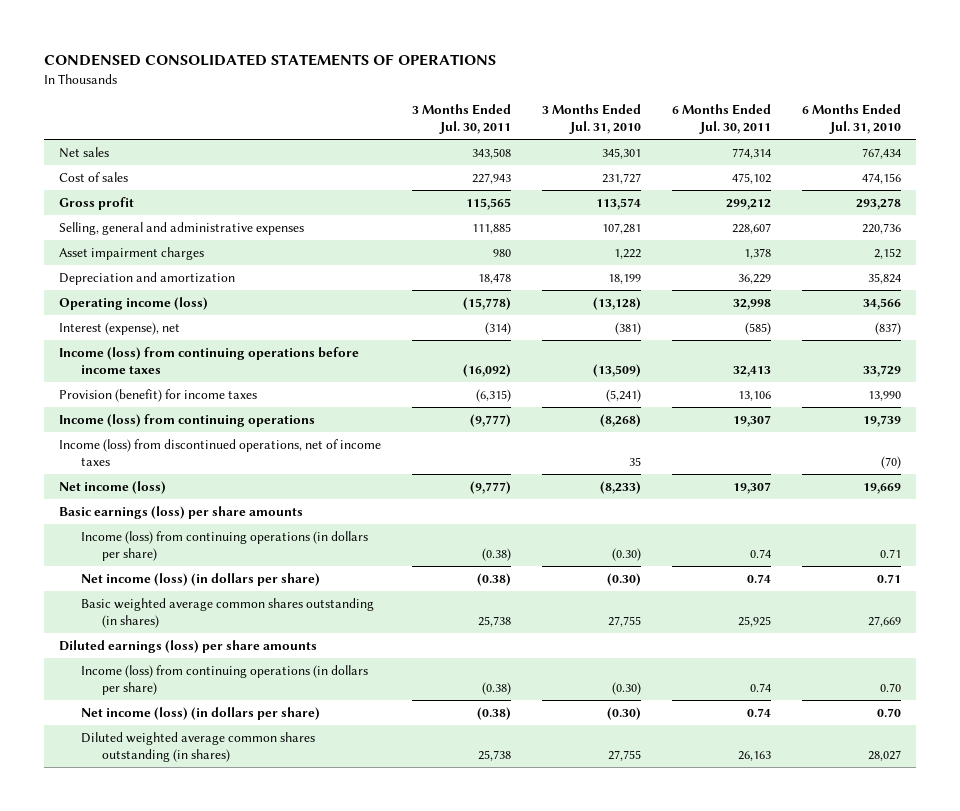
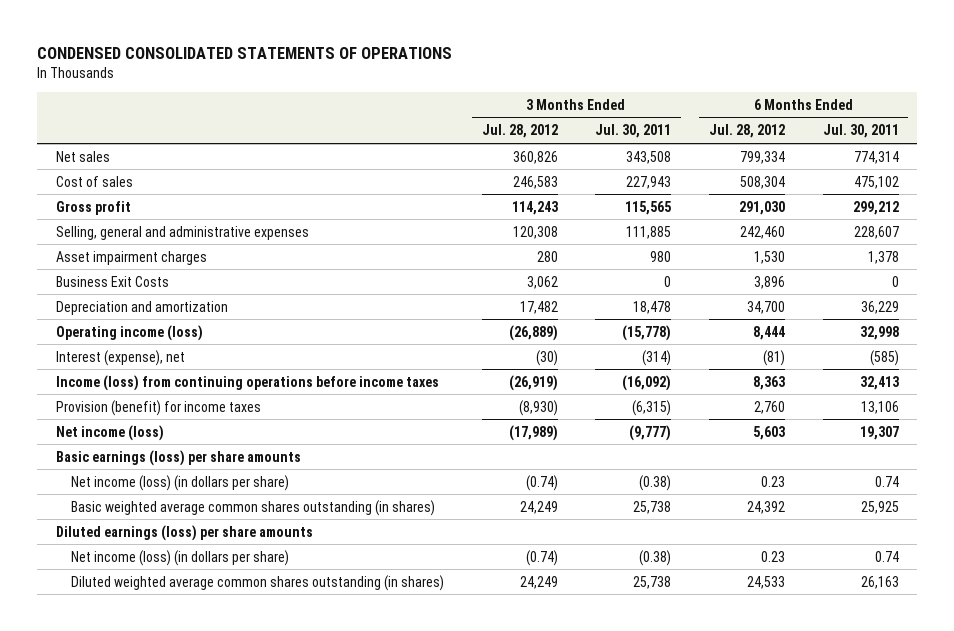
[542,104,642,135] 3 Months Ended Jul. 31, 2010 -> none
[801,104,901,135] 6 Months Ended Jul. 31, 2010 -> none
none -> [481,124,558,139] Jul. 28, 2012
none -> [708,124,785,139] Jul. 28, 2012
none -> [55,275,169,287] Business Exit Costs
[59,413,316,427] Income (loss) from continuing operations -> none
[59,438,382,467] Income (loss) from discontinued operations, net of income taxes -> none
[80,530,368,562] Income (loss) from continuing operations (in dollars per share) -> none
[80,664,368,696] Income (loss) from continuing operations (in dollars per share) -> none

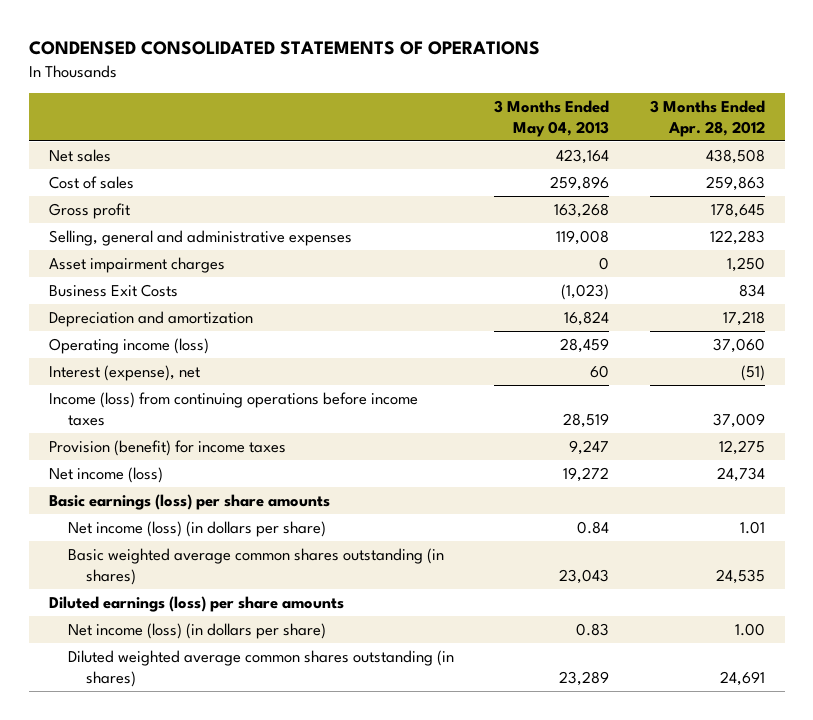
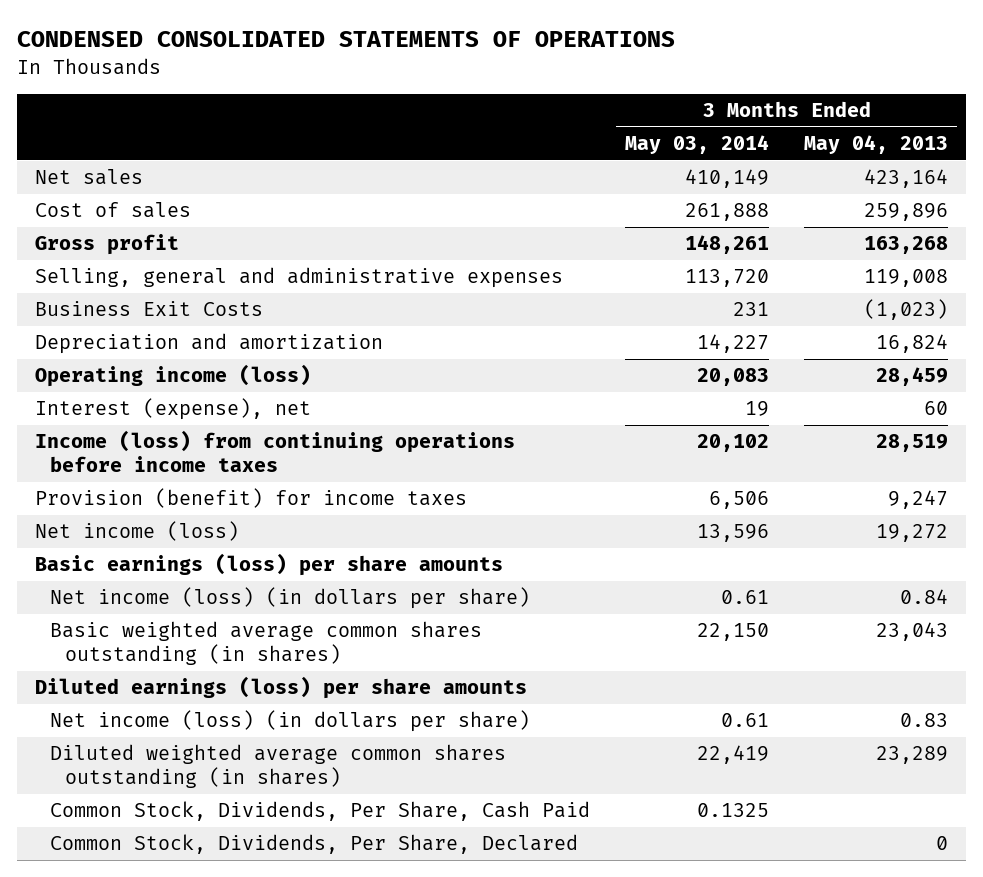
[649,100,765,137] 3 Months Ended Apr. 28, 2012 -> none
none -> [625,135,770,155] May 03, 2014
[48,256,225,273] Asset impairment charges -> none
none -> [49,801,590,822] Common Stock, Dividends, Per Share, Cash Paid
none -> [49,834,578,855] Common Stock, Dividends, Per Share, Declared

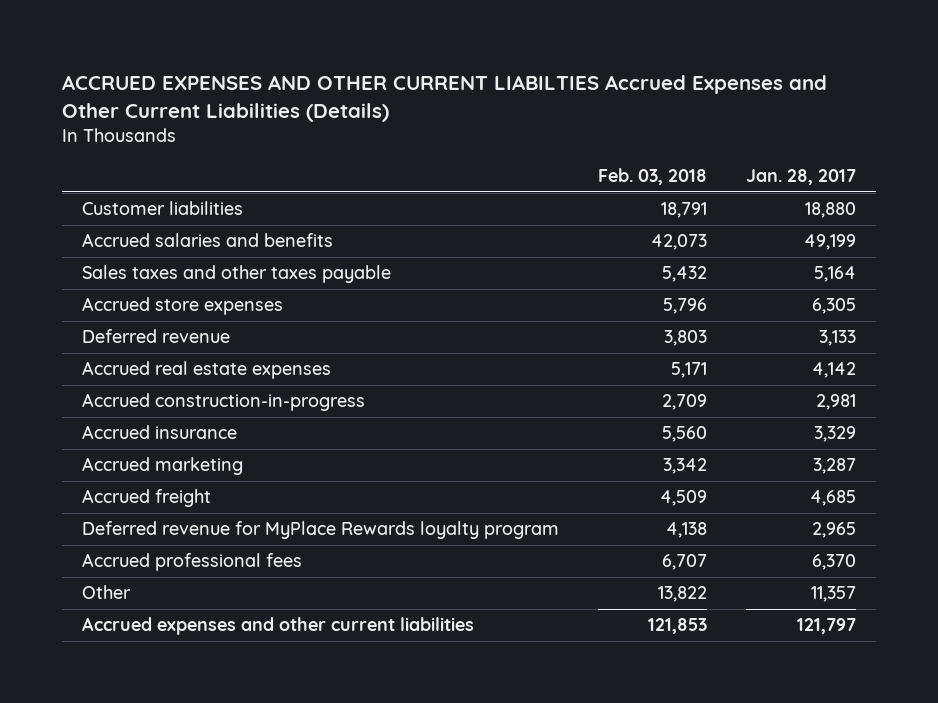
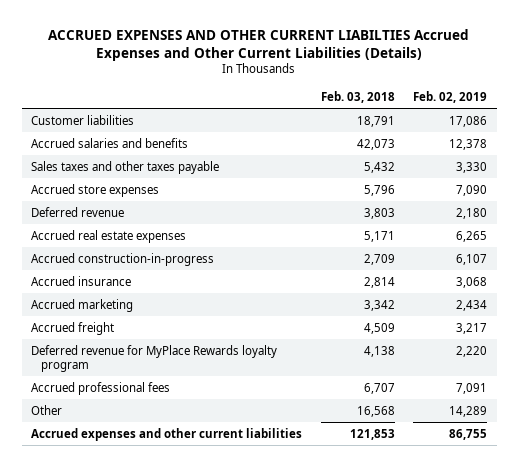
[746,169,857,186] Jan. 28, 2017 -> none
none -> [413,90,488,103] Feb. 02, 2019
[661,426,707,443] 5,560 -> [363,276,395,288] 2,814
[657,586,707,603] 13,822 -> [356,405,395,417] 16,568

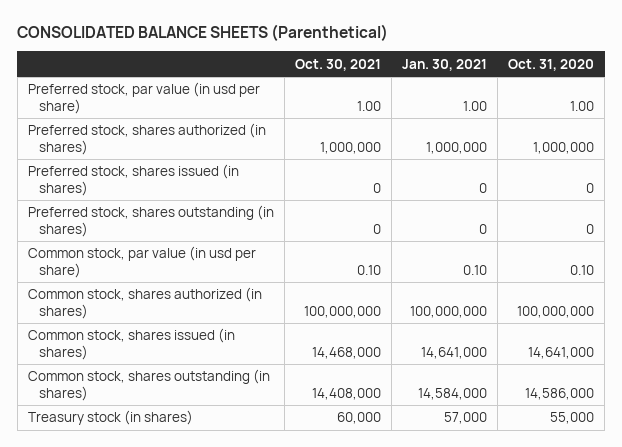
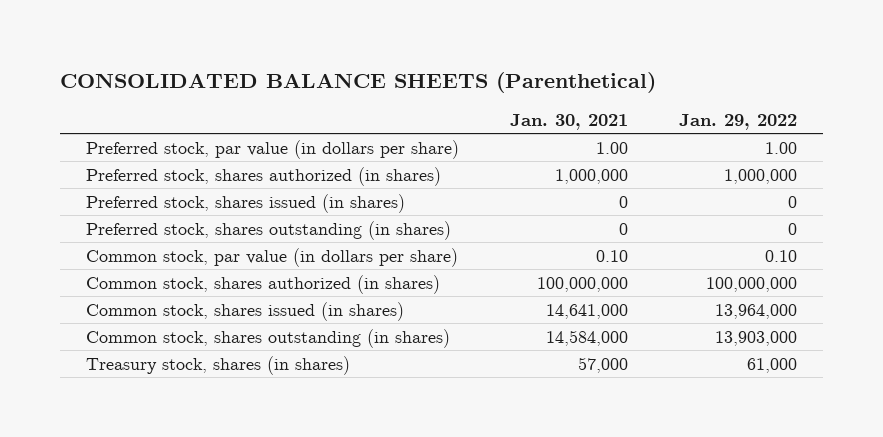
[294,58,381,71] Oct. 30, 2021 -> none
[508,58,595,71] Oct. 31, 2020 -> none
none -> [679,114,798,131] Jan. 29, 2022
[27,82,260,114] Preferred stock, par value (in usd per share) -> [85,139,459,159] Preferred stock, par value (in dollars per share)
[27,246,256,278] Common stock, par value (in usd per share) -> [85,247,458,267] Common stock, par value (in dollars per share)
[27,410,193,426] Treasury stock (in shares) -> [85,355,350,375] Treasury stock, shares (in shares)

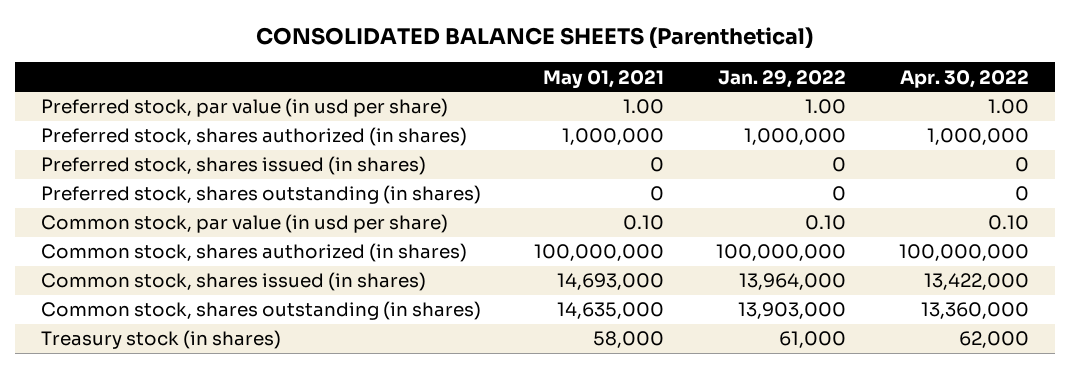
[509,114,628,131] Jan. 30, 2021 -> none
none -> [542,69,664,89] May 01, 2021
none -> [899,69,1029,88] Apr. 30, 2022
[85,139,459,159] Preferred stock, par value (in dollars per share) -> [41,98,449,118] Preferred stock, par value (in usd per share)
[85,247,458,267] Common stock, par value (in dollars per share) -> [41,214,449,234] Common stock, par value (in usd per share)
[85,355,350,375] Treasury stock, shares (in shares) -> [41,330,282,350] Treasury stock (in shares)

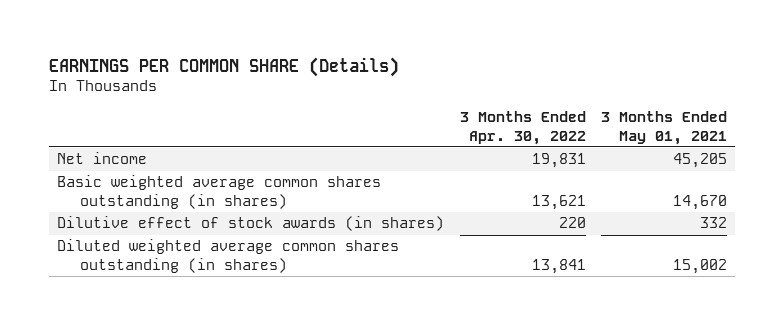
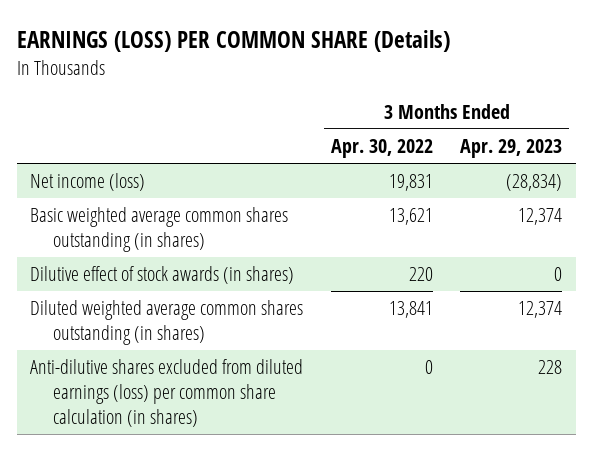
[49,56,400,77] EARNINGS PER COMMON SHARE (Details) -> [16,29,450,52] EARNINGS (LOSS) PER COMMON SHARE (Details)
[601,111,728,145] 3 Months Ended May 01, 2021 -> none
none -> [460,139,563,159] Apr. 29, 2023
[56,152,147,165] Net income -> [30,173,146,192] Net income (loss)
none -> [30,359,304,428] Anti-dilutive shares excluded from diluted earnings (loss) per common share calculation (in shares)

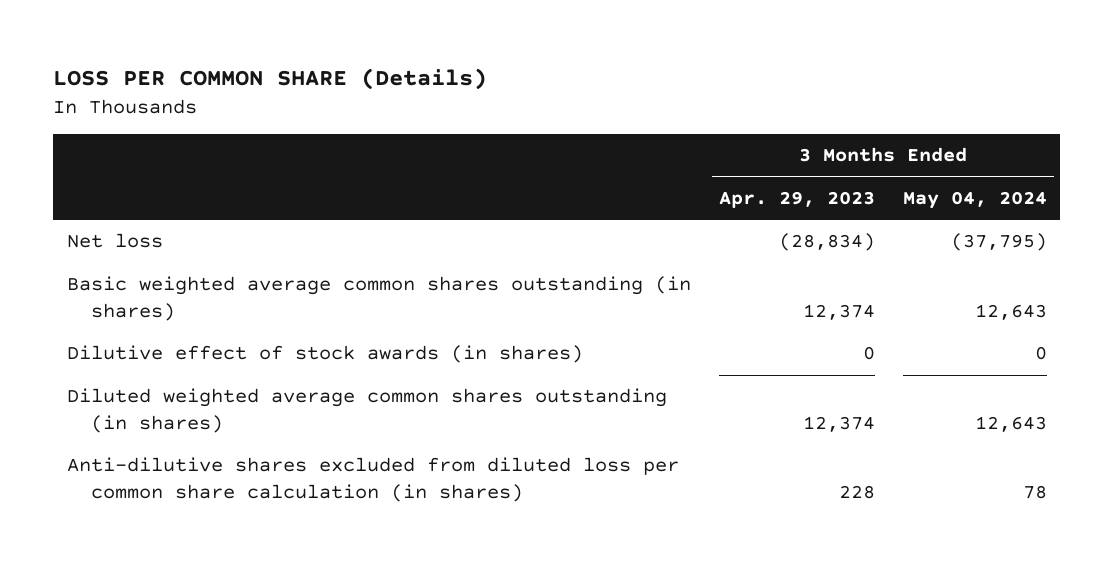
[16,29,450,52] EARNINGS (LOSS) PER COMMON SHARE (Details) -> [52,68,487,91] LOSS PER COMMON SHARE (Details)
[330,139,433,159] Apr. 30, 2022 -> none
none -> [902,190,1047,209] May 04, 2024
[30,173,146,192] Net income (loss) -> [66,233,163,249] Net loss
[30,359,304,428] Anti-dilutive shares excluded from diluted earnings (loss) per common share calculation (in shares) -> [66,457,679,503] Anti-dilutive shares excluded from diluted loss per common share calculation (in shares)

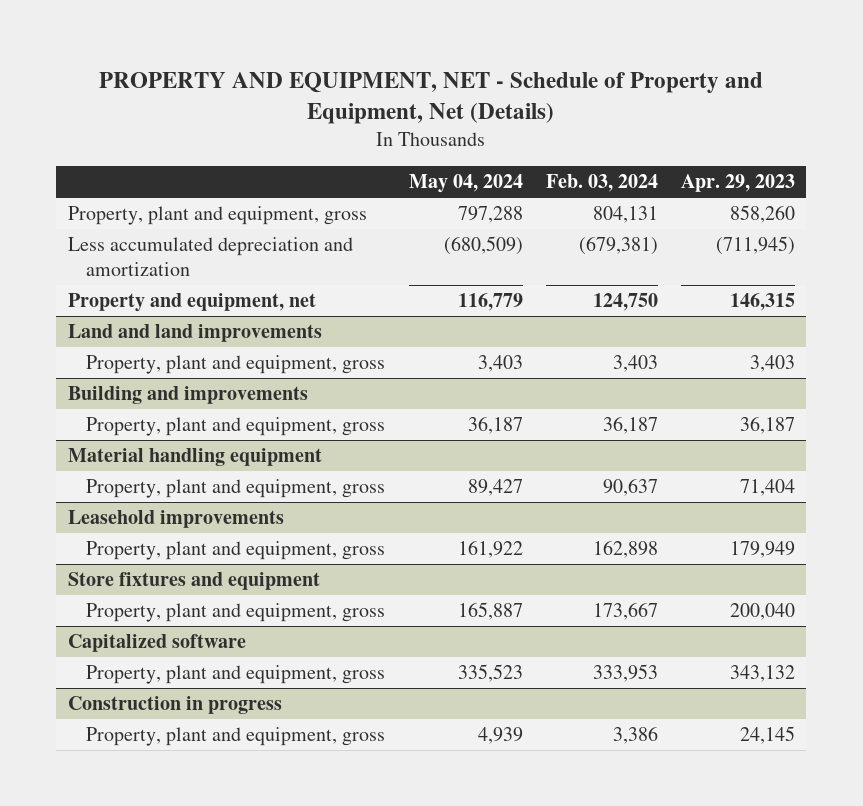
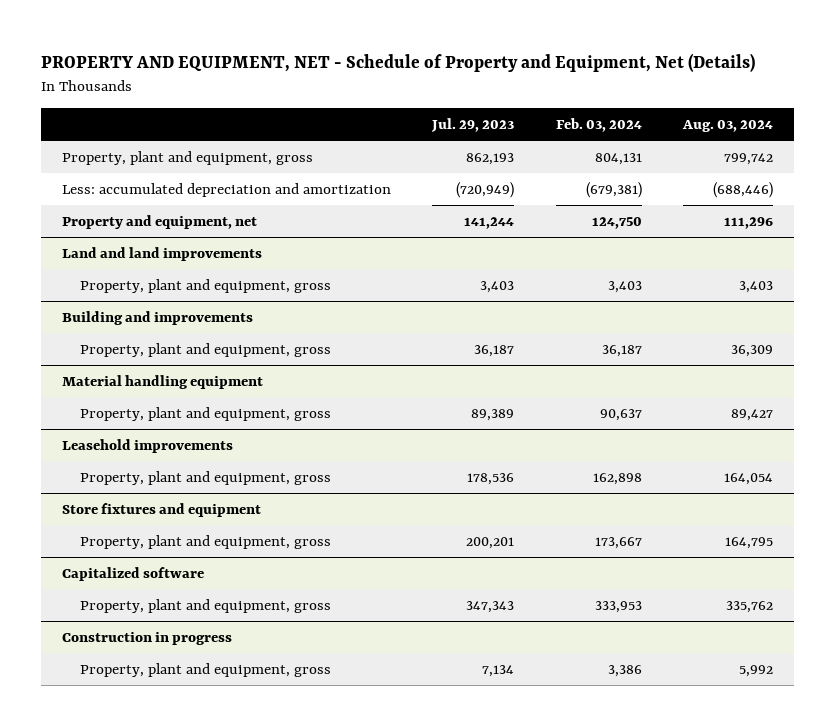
[408,174,523,194] May 04, 2024 -> none
[680,174,795,193] Apr. 29, 2023 -> none
none -> [431,118,515,133] Jul. 29, 2023
none -> [682,120,774,133] Aug. 03, 2024
[67,236,353,277] Less accumulated depreciation and amortization -> [62,183,392,198] Less: accumulated depreciation and amortization

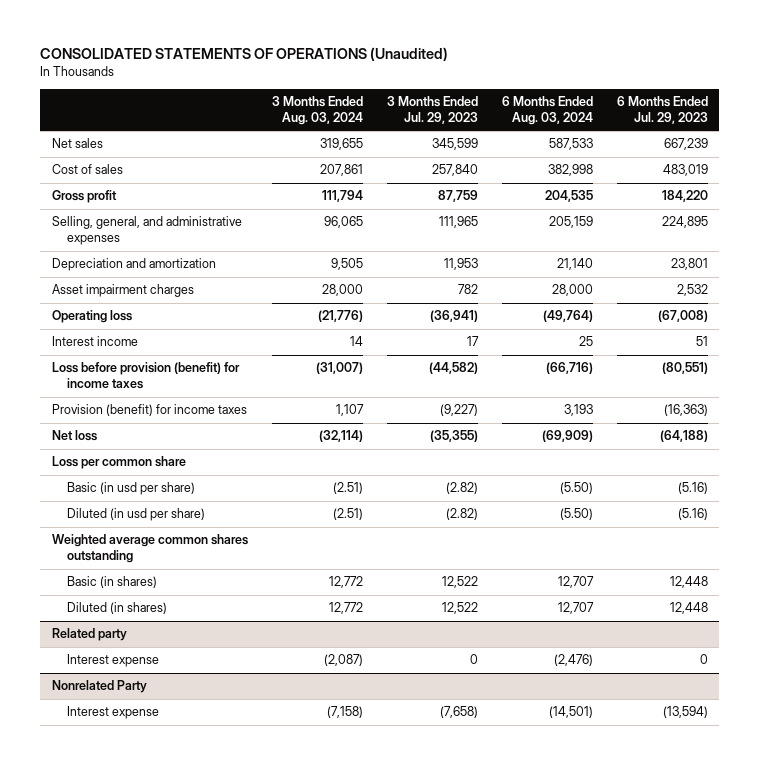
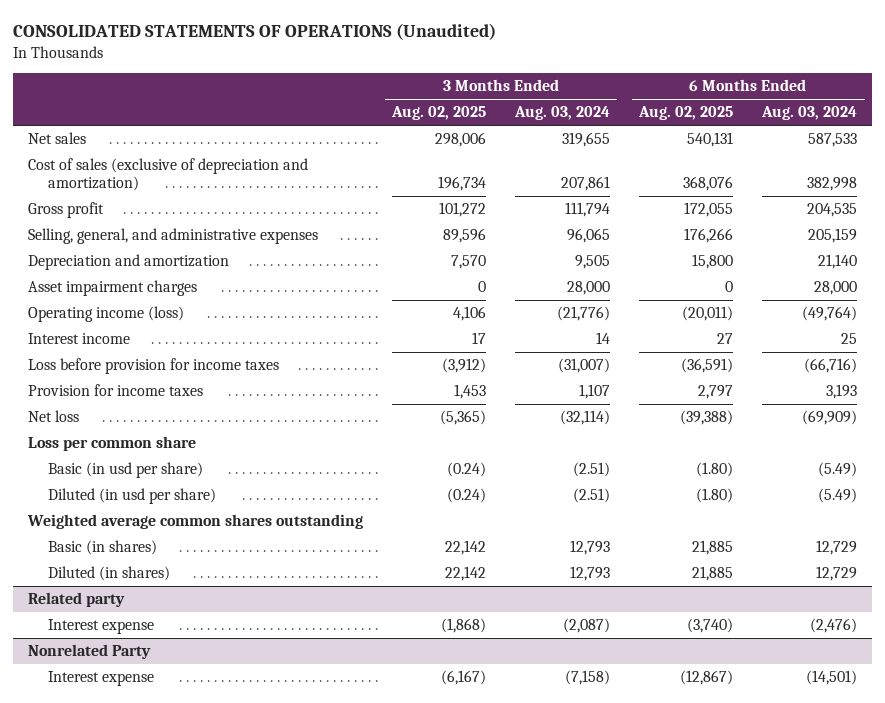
[386,96,478,125] 3 Months Ended Jul. 29, 2023 -> none
[616,96,708,125] 6 Months Ended Jul. 29, 2023 -> none
none -> [391,106,487,121] Aug. 02, 2025
none -> [638,106,734,121] Aug. 02, 2025
[51,164,123,175] Cost of sales -> [27,158,308,192] Cost of sales (exclusive of depreciation and amortization)
[51,310,132,324] Operating loss -> [27,306,184,323] Operating income (loss)
[51,362,240,390] Loss before provision (benefit) for income taxes -> [27,358,279,375] Loss before provision for income taxes
[51,404,247,417] Provision (benefit) for income taxes -> [27,384,203,397] Provision for income taxes
[559,482,593,495] (5.50) -> [818,462,858,478] (5.49)
[559,508,593,521] (5.50) -> [818,488,858,504] (5.49)
[328,576,363,589] 12,772 -> [570,540,611,556] 12,793
[557,576,594,589] 12,707 -> [816,540,858,556] 12,729
[328,602,363,615] 12,772 -> [570,566,611,582] 12,793
[557,602,594,615] 12,707 -> [816,566,858,582] 12,729

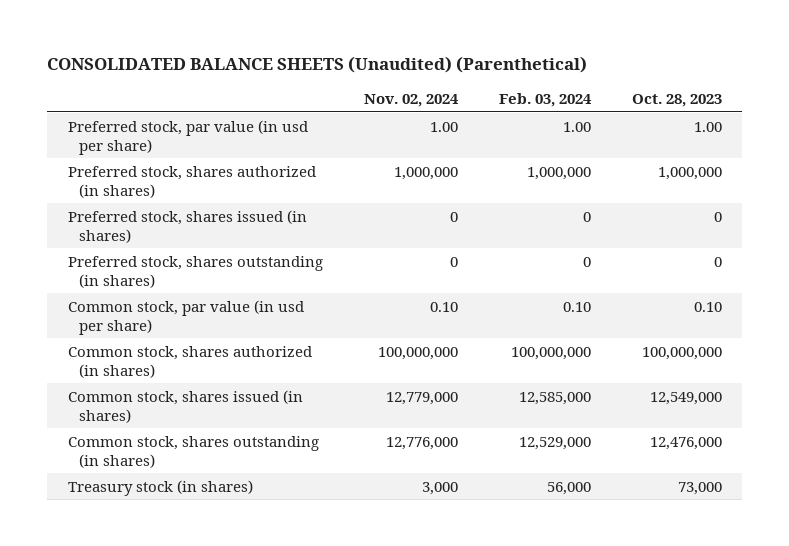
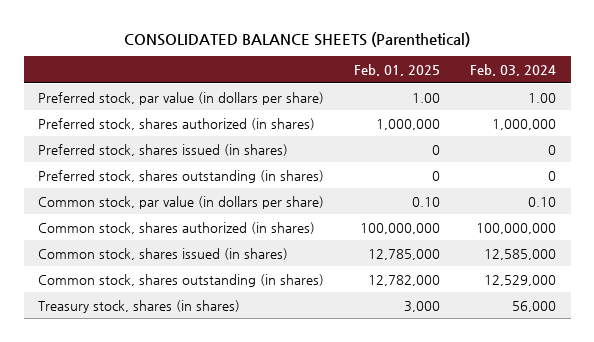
[47,56,588,74] CONSOLIDATED BALANCE SHEETS (Unaudited) (Parenthetical) -> [124,31,471,47] CONSOLIDATED BALANCE SHEETS (Parenthetical)
[363,93,459,107] Nov. 02, 2024 -> none
[631,93,722,107] Oct. 28, 2023 -> none
none -> [354,64,441,77] Feb. 01, 2025
[67,119,308,155] Preferred stock, par value (in usd per share) -> [38,91,325,105] Preferred stock, par value (in dollars per share)
[67,299,304,335] Common stock, par value (in usd per share) -> [38,195,325,209] Common stock, par value (in dollars per share)
[67,479,253,496] Treasury stock (in shares) -> [38,299,241,313] Treasury stock, shares (in shares)

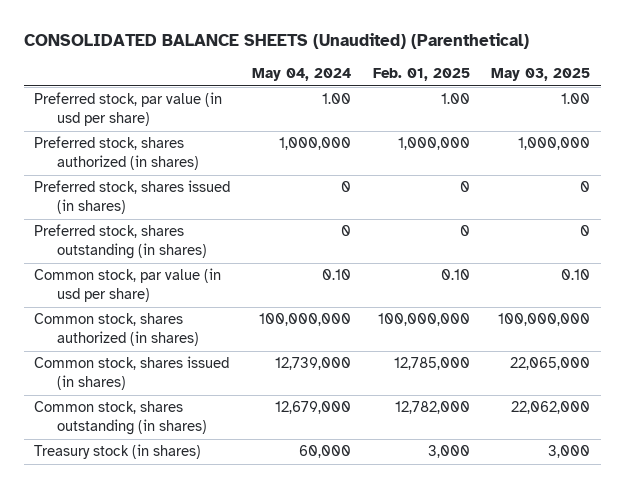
[124,31,471,47] CONSOLIDATED BALANCE SHEETS (Parenthetical) -> [23,33,529,50] CONSOLIDATED BALANCE SHEETS (Unaudited) (Parenthetical)
[469,64,556,77] Feb. 03, 2024 -> none
none -> [251,68,351,82] May 04, 2024
none -> [491,68,591,82] May 03, 2025
[38,91,325,105] Preferred stock, par value (in dollars per share) -> [34,92,223,127] Preferred stock, par value (in usd per share)
[38,195,325,209] Common stock, par value (in dollars per share) -> [34,268,222,303] Common stock, par value (in usd per share)
[38,299,241,313] Treasury stock, shares (in shares) -> [34,444,202,460] Treasury stock (in shares)

